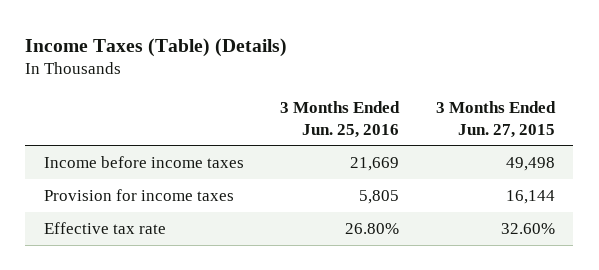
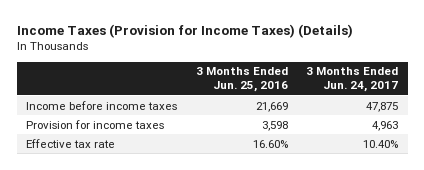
[25,37,288,57] Income Taxes (Table) (Details) -> [16,23,353,38] Income Taxes (Provision for Income Taxes) (Details)
[435,101,556,138] 3 Months Ended Jun. 27, 2015 -> none
none -> [306,67,399,93] 3 Months Ended Jun. 24, 2017
[359,189,400,204] 5,805 -> [261,120,288,131] 3,598
[345,222,400,234] 26.80% -> [252,139,288,148] 16.60%

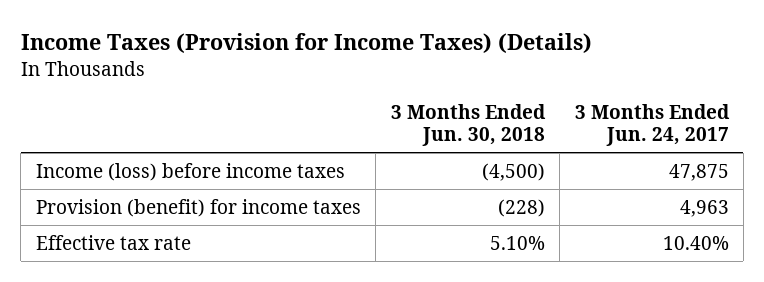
[195,67,288,93] 3 Months Ended Jun. 25, 2016 -> none
none -> [390,104,546,147] 3 Months Ended Jun. 30, 2018
[25,100,177,110] Income before income taxes -> [35,162,345,181] Income (loss) before income taxes
[25,119,164,129] Provision for income taxes -> [35,198,361,217] Provision (benefit) for income taxes

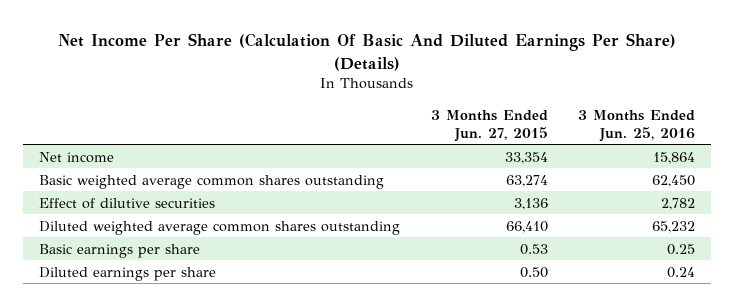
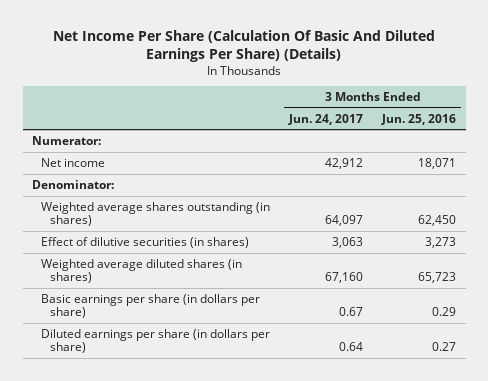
[430,109,548,142] 3 Months Ended Jun. 27, 2015 -> none
none -> [288,113,364,125] Jun. 24, 2017
none -> [32,135,102,145] Numerator:
[653,151,696,164] 15,864 -> [418,157,457,169] 18,071
none -> [32,179,115,189] Denominator:
[38,174,384,189] Basic weighted average common shares outstanding -> [41,201,271,227] Weighted average shares outstanding (in shares)
[38,197,215,209] Effect of dilutive securities -> [41,236,250,248] Effect of dilutive securities (in shares)
[661,197,696,210] 2,782 -> [425,236,457,248] 3,273
[38,220,400,235] Diluted weighted average common shares outstanding -> [41,258,243,284] Weighted average diluted shares (in shares)
[652,220,696,233] 65,232 -> [418,272,457,284] 65,723
[38,243,200,258] Basic earnings per share -> [41,293,261,319] Basic earnings per share (in dollars per share)
[667,243,696,255] 0.25 -> [432,307,457,317] 0.29
[38,266,216,281] Diluted earnings per share -> [41,328,271,354] Diluted earnings per share (in dollars per share)
[667,266,696,278] 0.24 -> [432,342,457,352] 0.27

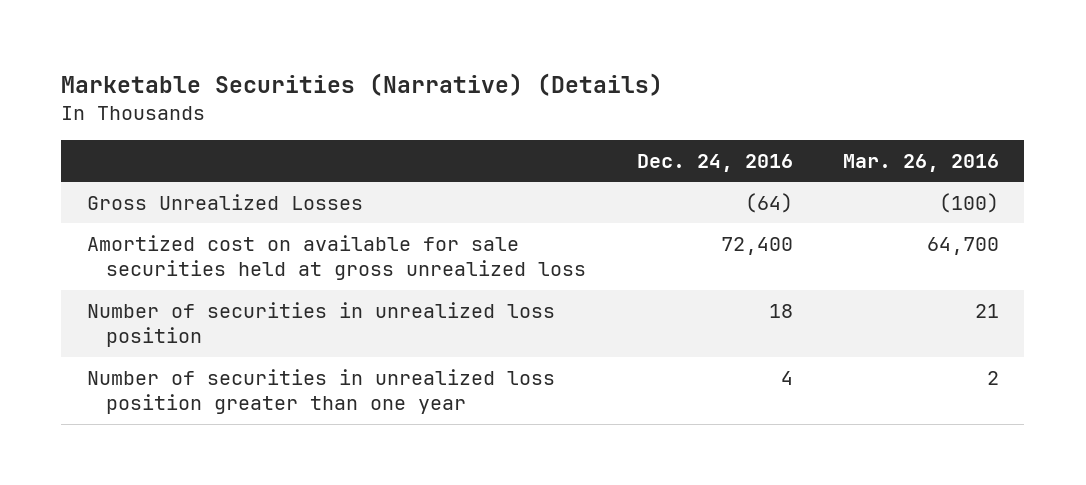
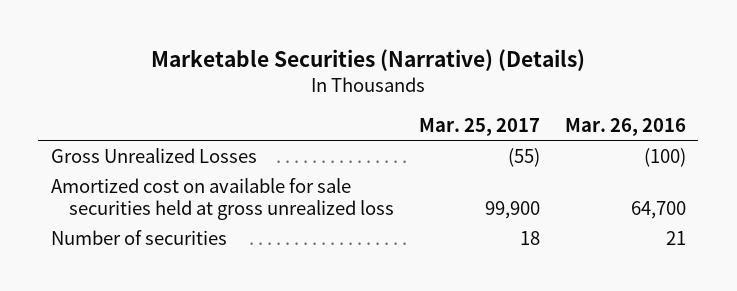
[636,153,793,172] Dec. 24, 2016 -> none
none -> [418,117,540,136] Mar. 25, 2017
[86,368,555,415] Number of securities in unrealized loss position greater than one year -> none
[86,301,555,348] Number of securities in unrealized loss position -> [50,229,227,245] Number of securities

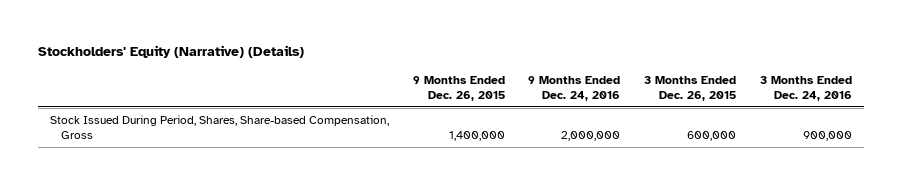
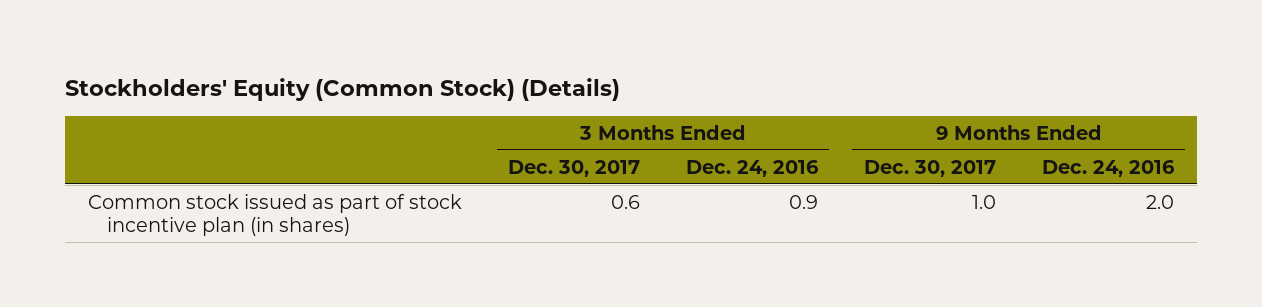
[37,45,304,59] Stockholders' Equity (Narrative) (Details) -> [65,77,621,101] Stockholders' Equity (Common Stock) (Details)
[412,75,505,102] 9 Months Ended Dec. 26, 2015 -> none
[644,75,737,102] 3 Months Ended Dec. 26, 2015 -> none
none -> [508,159,641,177] Dec. 30, 2017
none -> [863,159,996,177] Dec. 30, 2017
[49,114,389,140] Stock Issued During Period, Shares, Share-based Compensation, Gross -> none
none -> [88,193,463,236] Common stock issued as part of stock incentive plan (in shares)

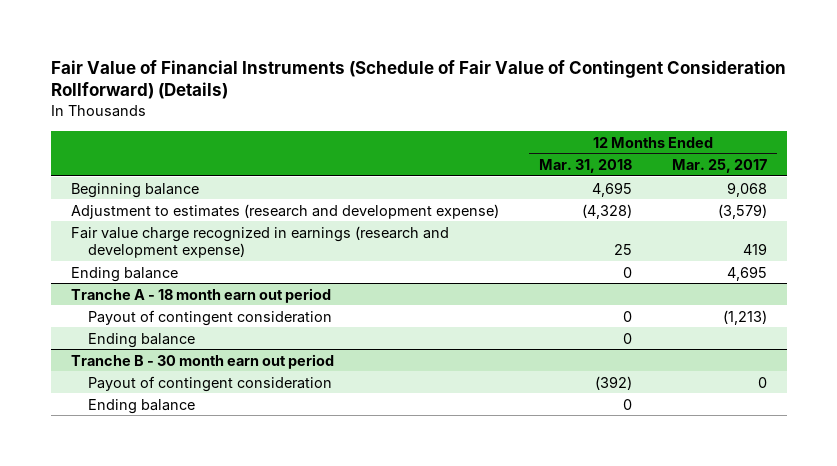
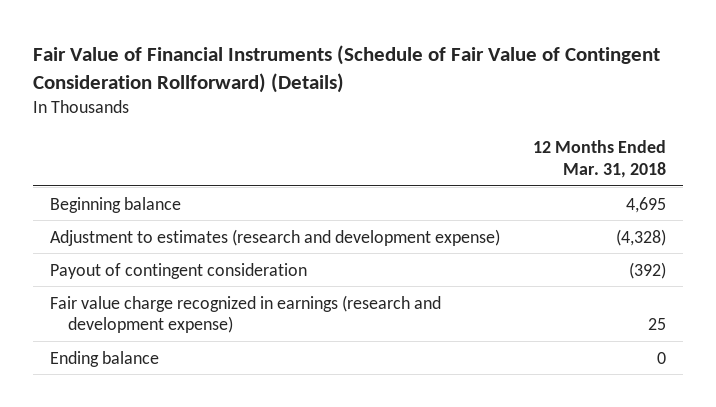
[671,158,767,173] Mar. 25, 2017 -> none
[70,266,178,282] Ending balance -> none
[70,287,331,303] Tranche A - 18 month earn out period -> none
[88,309,333,326] Payout of contingent consideration -> none
[88,332,196,348] Ending balance -> none
[70,353,334,369] Tranche B - 30 month earn out period -> none
[70,225,449,259] Fair value charge recognized in earnings (research and development expense) -> [49,294,441,333] Fair value charge recognized in earnings (research and development expense)

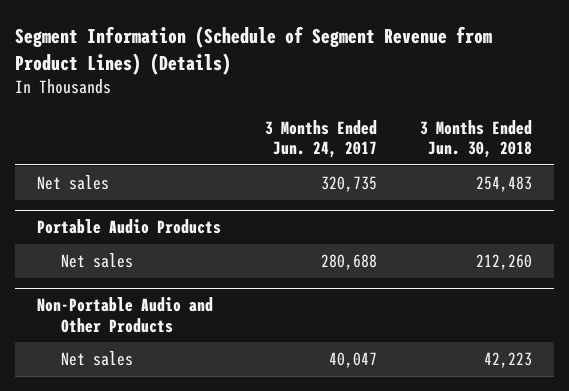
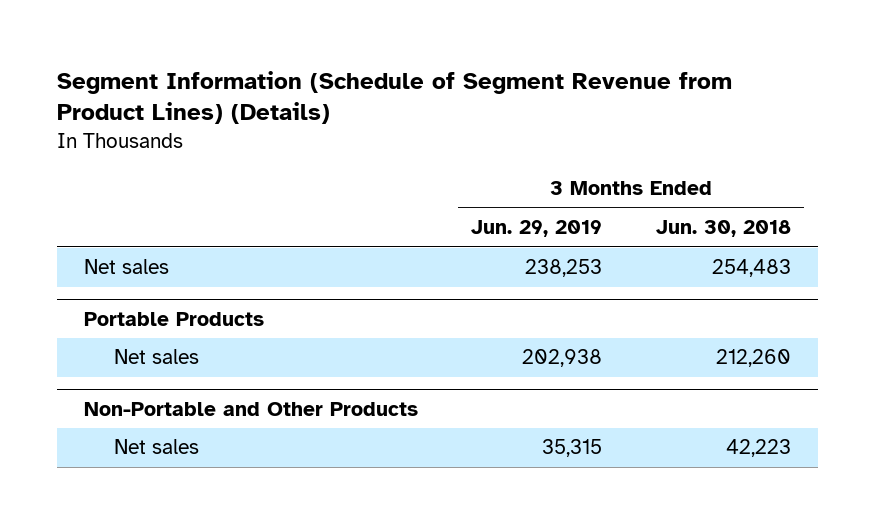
[264,119,377,159] 3 Months Ended Jun. 24, 2017 -> none
none -> [471,220,603,238] Jun. 29, 2019
[37,219,222,235] Portable Audio Products -> [83,311,264,326] Portable Products
[37,297,214,333] Non-Portable Audio and Other Products -> [83,401,418,416] Non-Portable and Other Products

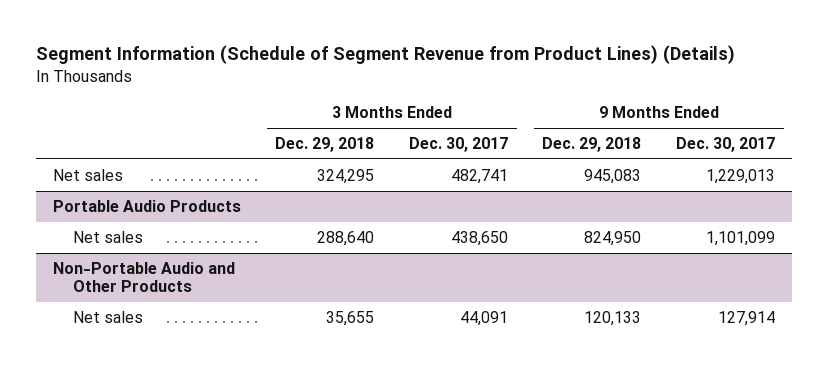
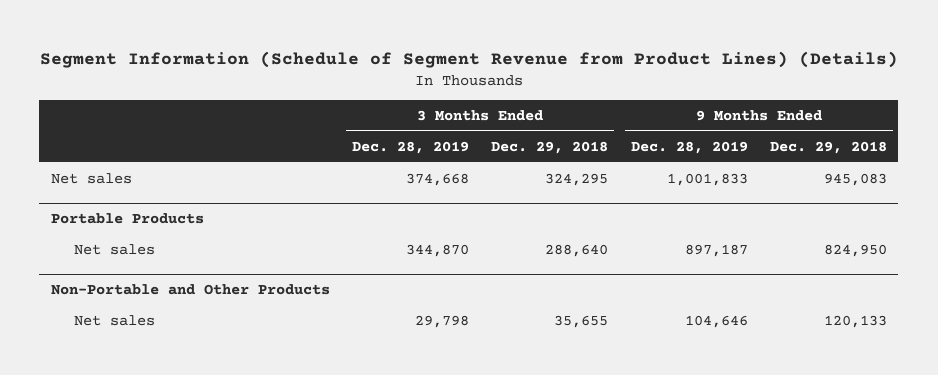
[408,137,508,153] Dec. 30, 2017 -> none
[675,137,775,153] Dec. 30, 2017 -> none
none -> [351,140,469,154] Dec. 28, 2019
none -> [630,140,748,154] Dec. 28, 2019
[52,199,241,212] Portable Audio Products -> [50,213,204,225] Portable Products
[52,261,235,293] Non-Portable Audio and Other Products -> [50,284,330,296] Non-Portable and Other Products

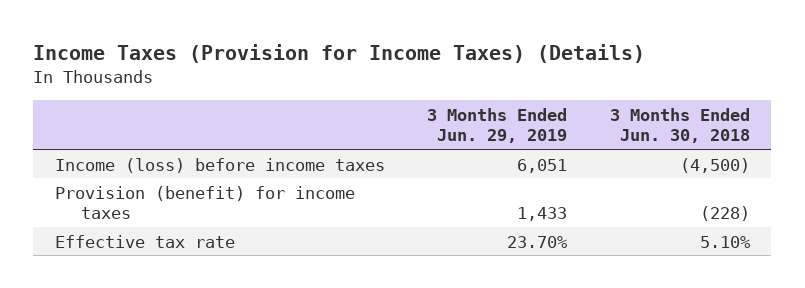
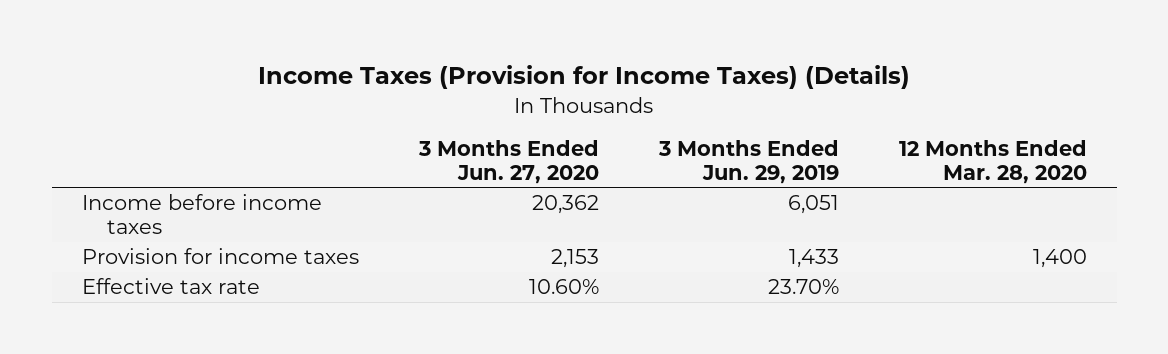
[610,107,751,144] 3 Months Ended Jun. 30, 2018 -> none
none -> [417,139,599,184] 3 Months Ended Jun. 27, 2020
none -> [898,139,1087,184] 12 Months Ended Mar. 28, 2020
[54,157,385,173] Income (loss) before income taxes -> [81,194,322,235] Income before income taxes
[54,185,355,219] Provision (benefit) for income taxes -> [81,248,359,265] Provision for income taxes

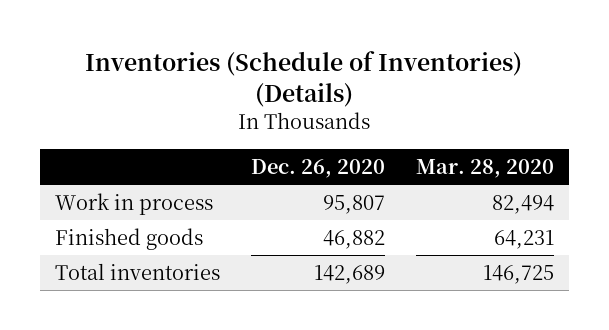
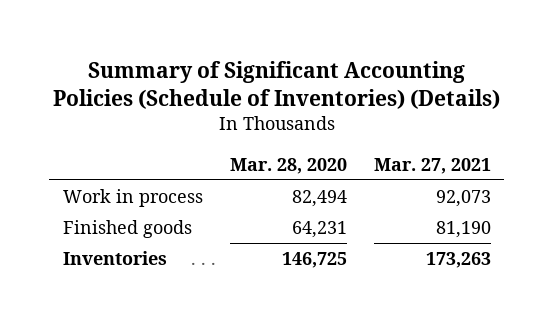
[85,50,523,108] Inventories (Schedule of Inventories) (Details) -> [52,60,500,109] Summary of Significant Accounting Policies (Schedule of Inventories) (Details)
[250,159,385,179] Dec. 26, 2020 -> none
none -> [373,157,491,174] Mar. 27, 2021
[55,262,221,280] Total inventories -> [62,251,167,266] Inventories

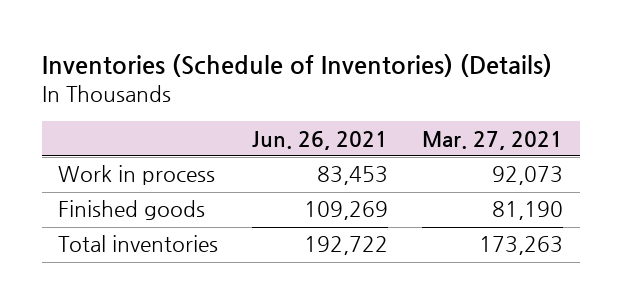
[52,60,500,109] Summary of Significant Accounting Policies (Schedule of Inventories) (Details) -> [41,54,552,78] Inventories (Schedule of Inventories) (Details)
[229,157,347,174] Mar. 28, 2020 -> none
none -> [252,130,389,150] Jun. 26, 2021
[62,251,167,266] Inventories -> [58,235,219,253] Total inventories

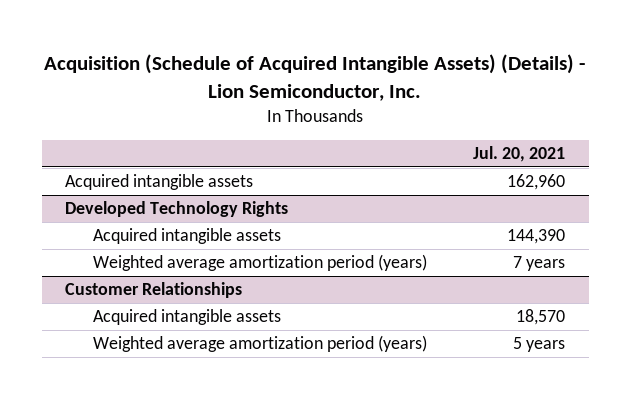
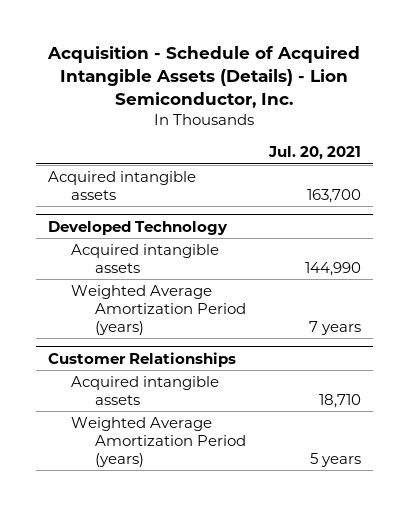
[44,53,586,101] Acquisition (Schedule of Acquired Intangible Assets) (Details) - Lion Semiconductor, Inc. -> [47,46,361,109] Acquisition - Schedule of Acquired Intangible Assets (Details) - Lion Semiconductor, Inc.
[507,174,566,191] 162,960 -> [307,188,362,203] 163,700
[65,201,289,218] Developed Technology Rights -> [47,220,228,235] Developed Technology
[507,229,566,245] 144,390 -> [305,261,362,276] 144,990
[92,254,427,272] Weighted average amortization period (years) -> [71,284,246,335] Weighted Average Amortization Period (years)
[516,309,566,326] 18,570 -> [319,393,362,408] 18,710
[92,335,427,353] Weighted average amortization period (years) -> [71,416,246,467] Weighted Average Amortization Period (years)

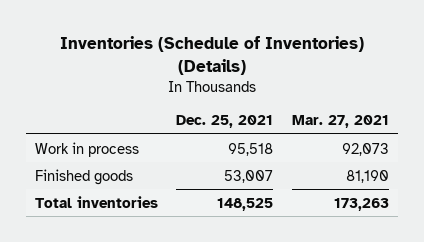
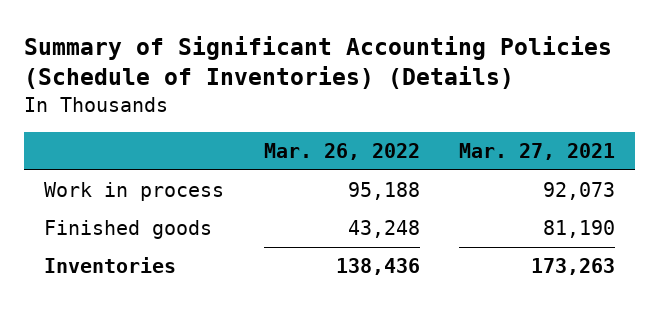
[59,35,364,75] Inventories (Schedule of Inventories) (Details) -> [24,35,613,90] Summary of Significant Accounting Policies (Schedule of Inventories) (Details)
[176,115,274,129] Dec. 25, 2021 -> none
none -> [263,142,420,160] Mar. 26, 2022
[34,195,158,208] Total inventories -> [44,257,177,274] Inventories

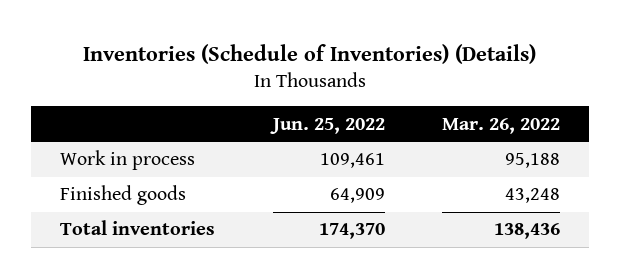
[24,35,613,90] Summary of Significant Accounting Policies (Schedule of Inventories) (Details) -> [83,44,537,65] Inventories (Schedule of Inventories) (Details)
[459,142,616,160] Mar. 27, 2021 -> none
none -> [269,117,385,134] Jun. 25, 2022
[44,257,177,274] Inventories -> [60,220,216,236] Total inventories

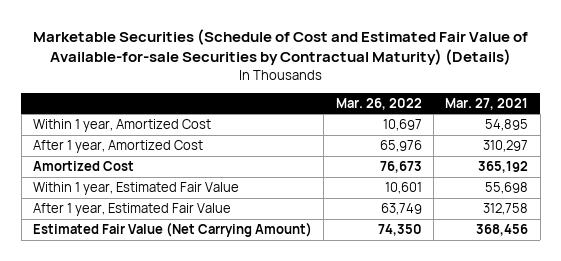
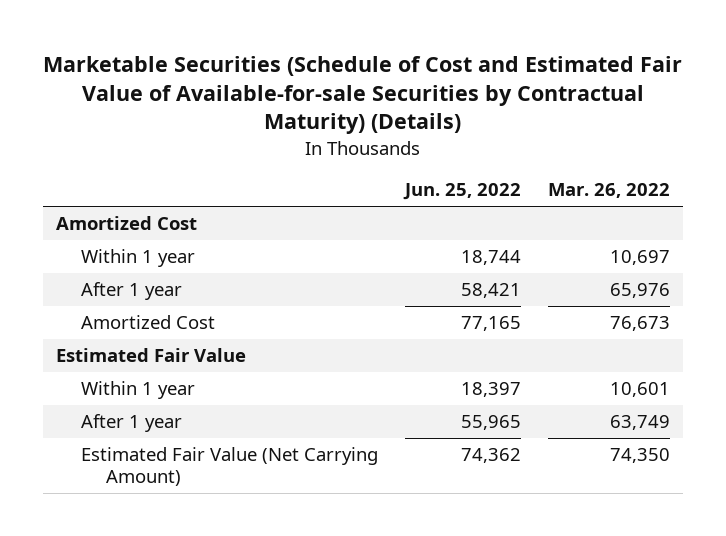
[445,97,529,110] Mar. 27, 2021 -> none
none -> [403,183,522,201] Jun. 25, 2022
none -> [56,216,198,231] Amortized Cost
[33,119,212,133] Within 1 year, Amortized Cost -> [81,249,196,268] Within 1 year
[33,140,204,154] After 1 year, Amortized Cost -> [81,282,183,301] After 1 year
none -> [56,348,247,363] Estimated Fair Value
[33,182,240,196] Within 1 year, Estimated Fair Value -> [81,381,196,400] Within 1 year
[33,203,232,217] After 1 year, Estimated Fair Value -> [81,414,183,433] After 1 year

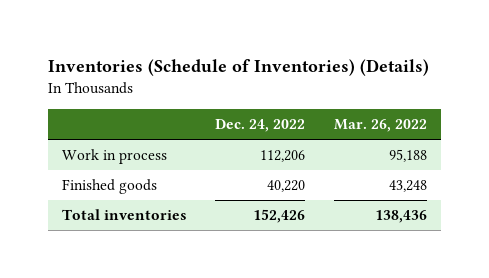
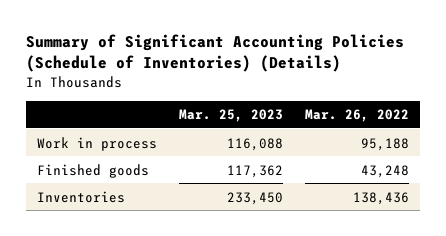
[47,59,429,77] Inventories (Schedule of Inventories) (Details) -> [25,34,404,73] Summary of Significant Accounting Policies (Schedule of Inventories) (Details)
[215,119,306,133] Dec. 24, 2022 -> none
none -> [179,109,284,123] Mar. 25, 2023
[61,209,187,221] Total inventories -> [36,190,125,203] Inventories

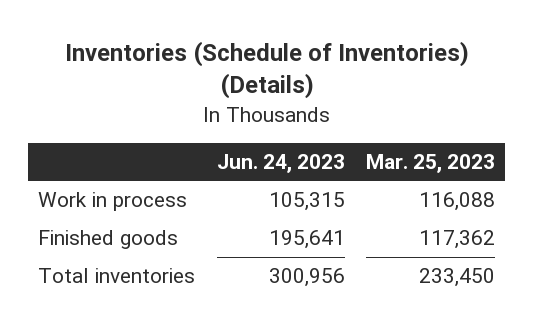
[25,34,404,73] Summary of Significant Accounting Policies (Schedule of Inventories) (Details) -> [64,40,469,100] Inventories (Schedule of Inventories) (Details)
[305,109,410,123] Mar. 26, 2022 -> none
none -> [216,154,345,174] Jun. 24, 2023
[36,190,125,203] Inventories -> [38,268,196,284] Total inventories

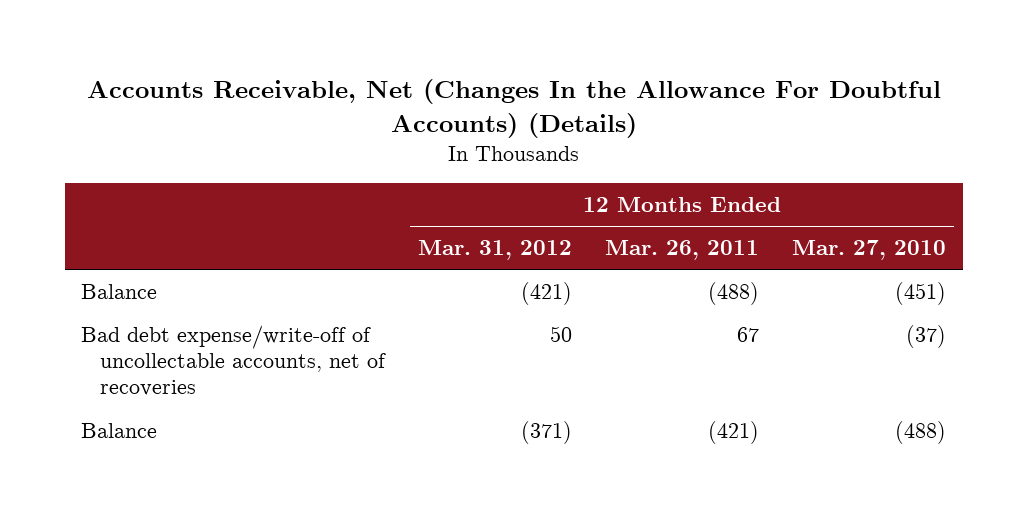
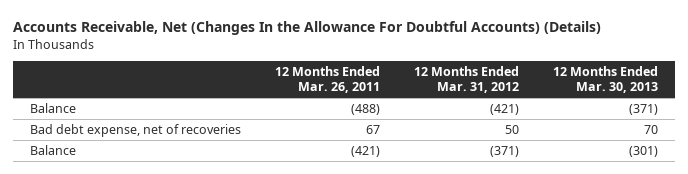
[792,240,947,261] Mar. 27, 2010 -> none
none -> [552,66,658,94] 12 Months Ended Mar. 30, 2013
[81,325,386,397] Bad debt expense/write-off of uncollectable accounts, net of recoveries -> [29,124,241,138] Bad debt expense, net of recoveries

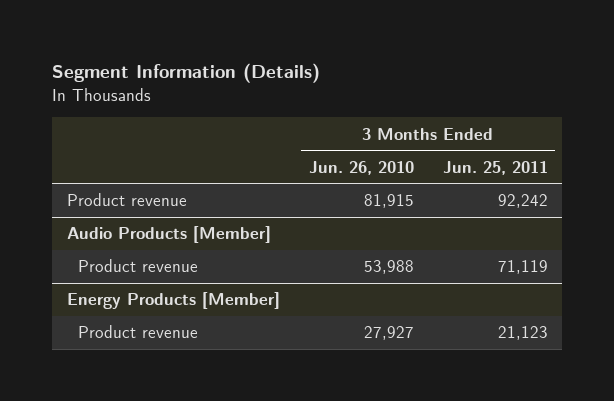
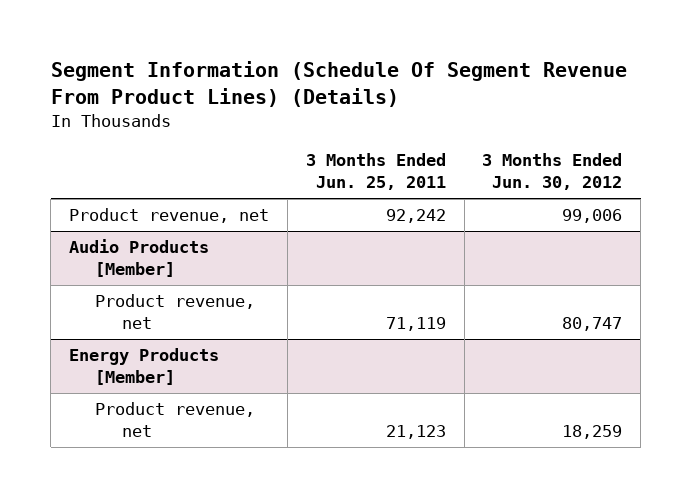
[52,63,321,84] Segment Information (Details) -> [50,61,627,107] Segment Information (Schedule Of Segment Revenue From Product Lines) (Details)
[308,160,414,175] Jun. 26, 2010 -> none
none -> [482,153,623,191] 3 Months Ended Jun. 30, 2012
[66,193,187,207] Product revenue -> [69,208,270,224] Product revenue, net
[78,259,199,273] Product revenue -> [95,294,256,330] Product revenue, net
[78,325,199,339] Product revenue -> [95,402,256,438] Product revenue, net

